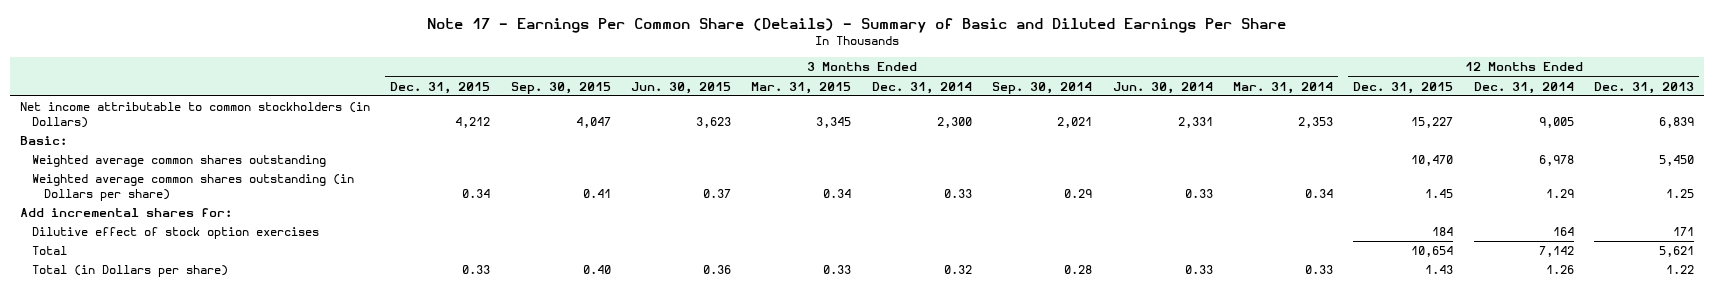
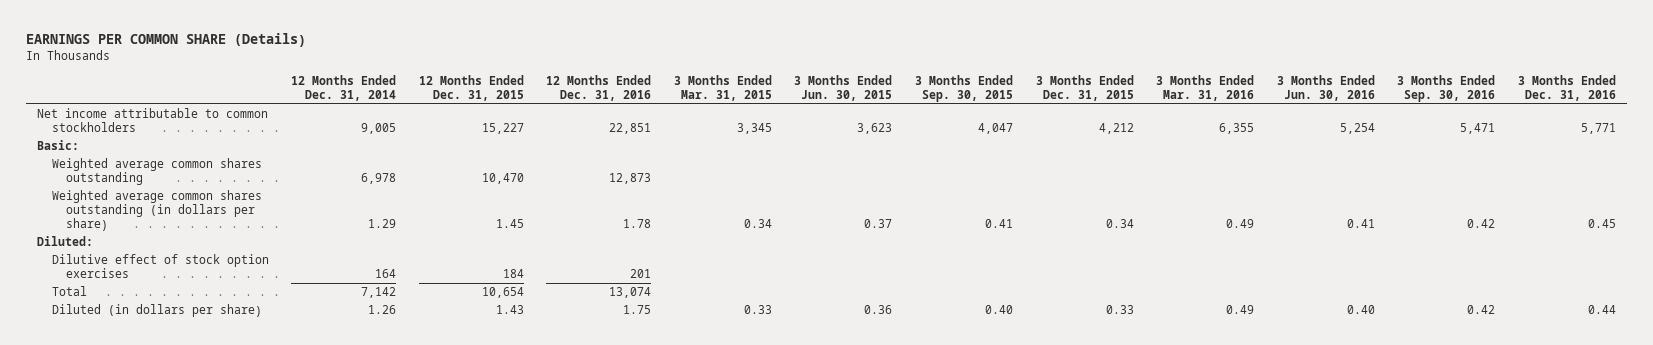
[427,17,1287,33] Note 17 - Earnings Per Common Share (Details) - Summary of Basic and Diluted Earnings Per Share -> [26,33,307,48] EARNINGS PER COMMON SHARE (Details)
[871,81,972,94] Dec. 31, 2014 -> none
[992,81,1093,94] Sep. 30, 2014 -> none
[1112,81,1213,94] Jun. 30, 2014 -> none
[1233,81,1334,94] Mar. 31, 2014 -> none
[1594,81,1695,94] Dec. 31, 2013 -> none
none -> [546,74,652,101] 12 Months Ended Dec. 31, 2016
none -> [1156,74,1255,101] 3 Months Ended Mar. 31, 2016
none -> [1276,74,1375,101] 3 Months Ended Jun. 30, 2016
none -> [1397,74,1496,102] 3 Months Ended Sep. 30, 2016
none -> [1517,74,1616,101] 3 Months Ended Dec. 31, 2016
[19,102,370,128] Net income attributable to common stockholders (in Dollars) -> [37,108,269,133] Net income attributable to common stockholders
[19,208,232,218] Add incremental shares for: -> none
[31,174,354,201] Weighted average common shares outstanding (in Dollars per share) -> [51,190,262,232] Weighted average common shares outstanding (in dollars per share)
none -> [37,236,94,247] Diluted:
[31,265,228,278] Total (in Dollars per share) -> [51,304,262,318] Diluted (in dollars per share)

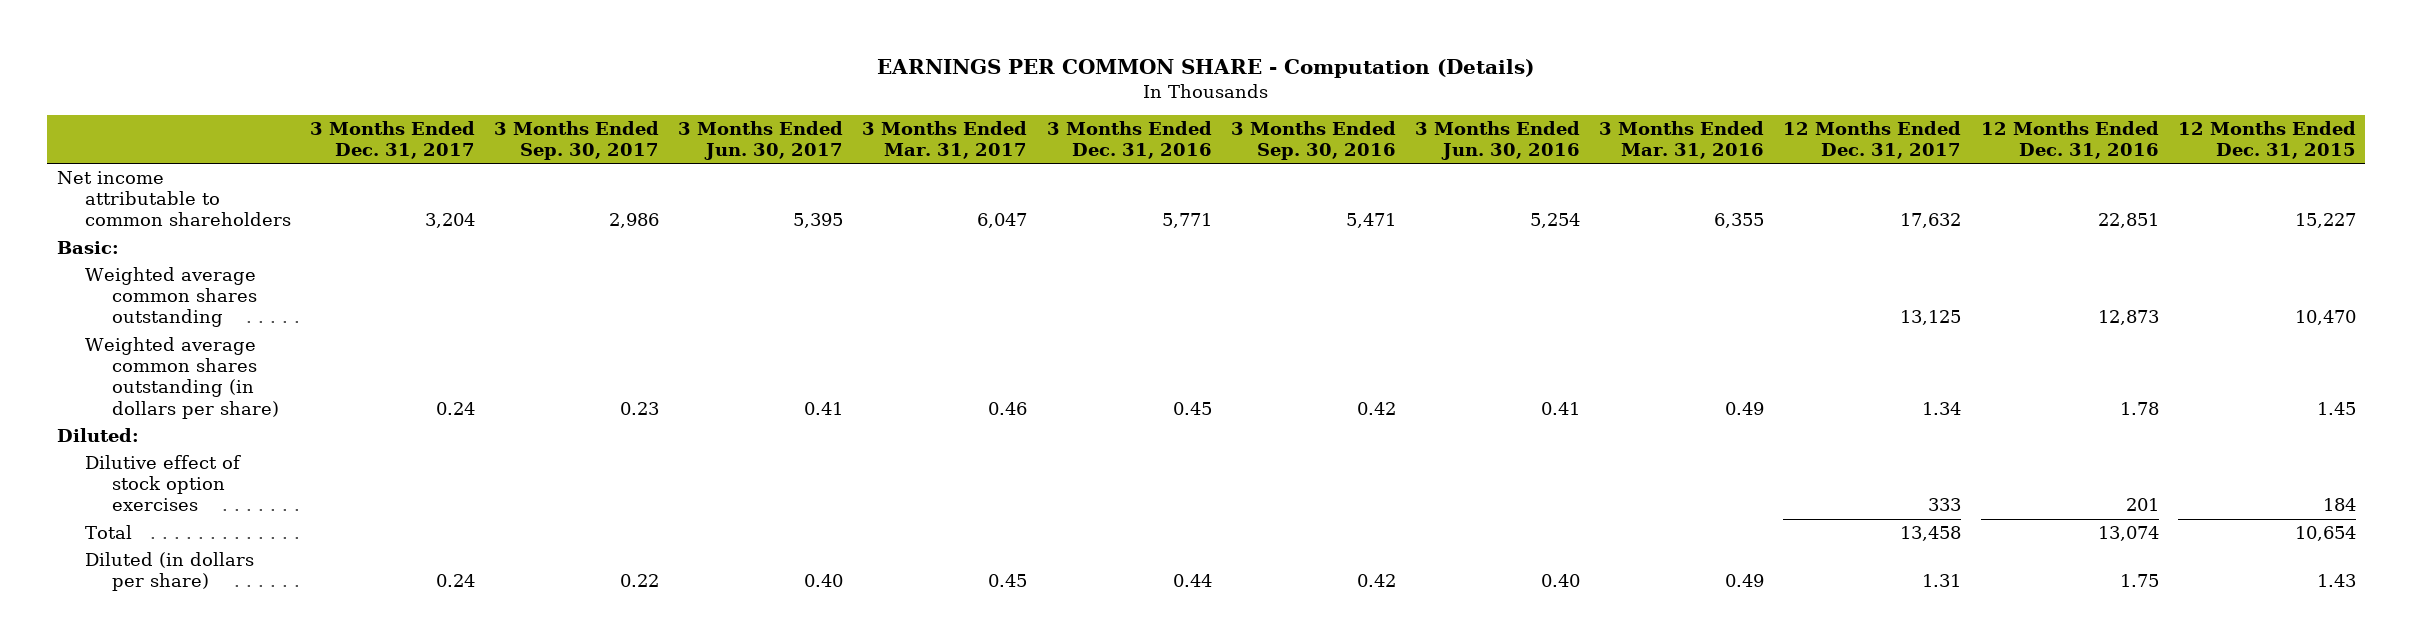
[26,33,307,48] EARNINGS PER COMMON SHARE (Details) -> [877,59,1535,79] EARNINGS PER COMMON SHARE - Computation (Details)
[291,74,397,101] 12 Months Ended Dec. 31, 2014 -> none
[673,74,772,101] 3 Months Ended Mar. 31, 2015 -> none
[794,74,893,101] 3 Months Ended Jun. 30, 2015 -> none
[915,74,1014,102] 3 Months Ended Sep. 30, 2015 -> none
[1035,74,1134,101] 3 Months Ended Dec. 31, 2015 -> none
none -> [309,120,475,160] 3 Months Ended Dec. 31, 2017
none -> [493,120,659,161] 3 Months Ended Sep. 30, 2017
none -> [678,120,844,161] 3 Months Ended Jun. 30, 2017
none -> [862,120,1028,160] 3 Months Ended Mar. 31, 2017
none -> [1783,120,1962,160] 12 Months Ended Dec. 31, 2017
[37,108,269,133] Net income attributable to common stockholders -> [57,170,291,227] Net income attributable to common shareholders

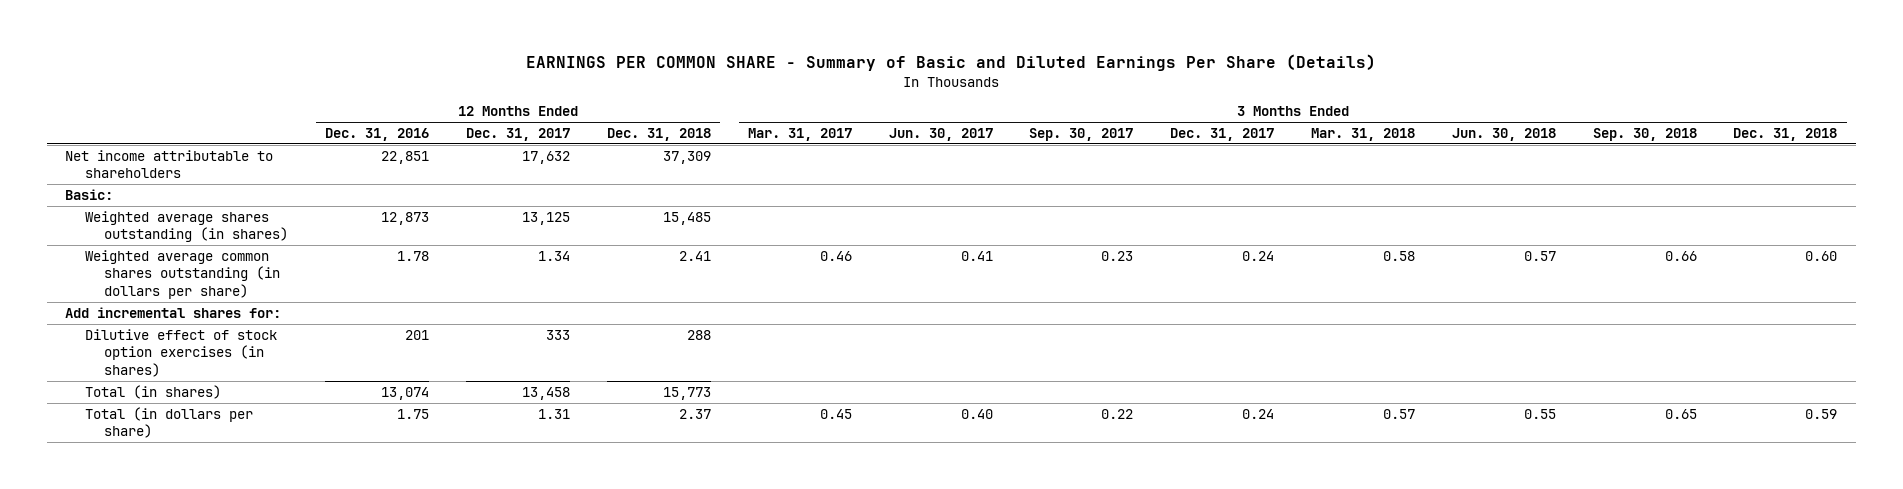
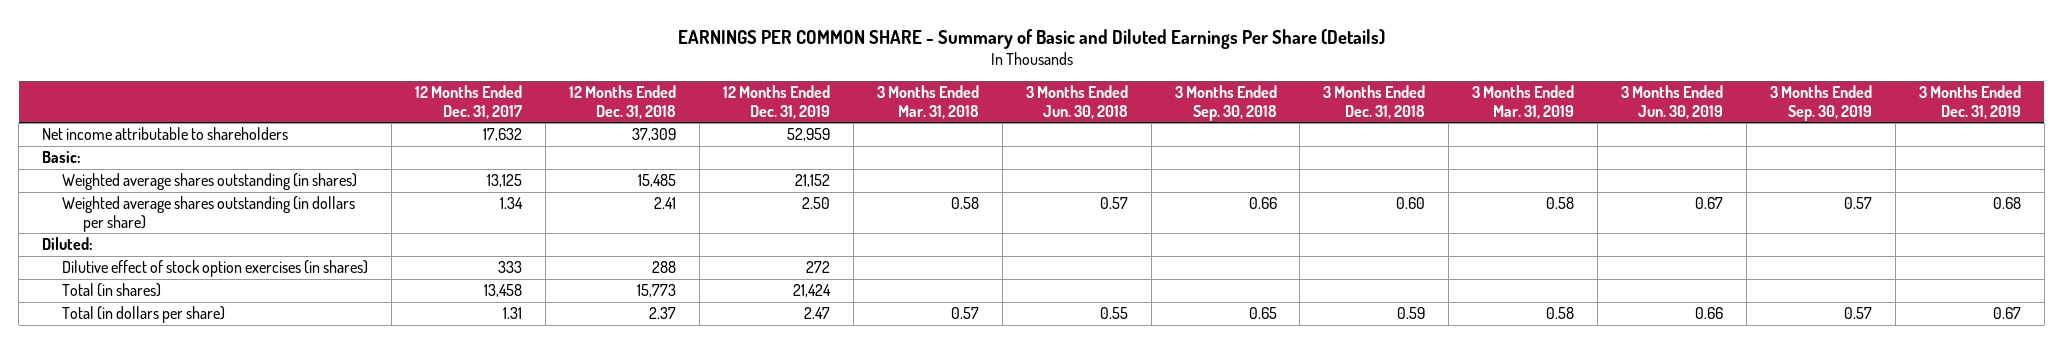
[325,128,430,142] Dec. 31, 2016 -> none
[747,128,852,142] Mar. 31, 2017 -> none
[888,128,993,142] Jun. 30, 2017 -> none
[1029,128,1134,142] Sep. 30, 2017 -> none
[1170,128,1275,142] Dec. 31, 2017 -> none
none -> [723,85,831,119] 12 Months Ended Dec. 31, 2019
none -> [1472,85,1575,119] 3 Months Ended Mar. 31, 2019
none -> [1621,85,1724,119] 3 Months Ended Jun. 30, 2019
none -> [1769,85,1872,121] 3 Months Ended Sep. 30, 2019
none -> [1918,85,2021,119] 3 Months Ended Dec. 31, 2019
[65,306,282,318] Add incremental shares for: -> none
[84,249,281,299] Weighted average common shares outstanding (in dollars per share) -> [62,196,356,232] Weighted average shares outstanding (in dollars per share)
none -> [42,237,94,251] Diluted:

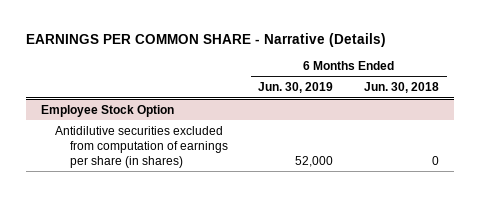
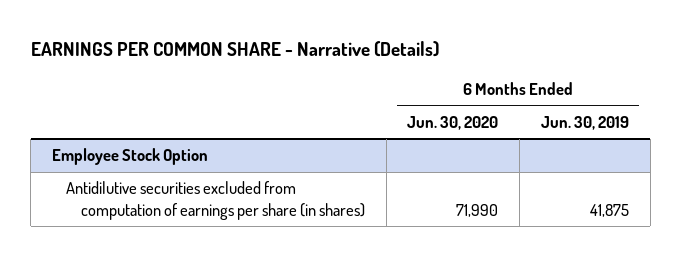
[364,82,440,94] Jun. 30, 2018 -> none
none -> [407,115,499,130] Jun. 30, 2020
[295,155,334,167] 52,000 -> [589,203,629,217] 41,875

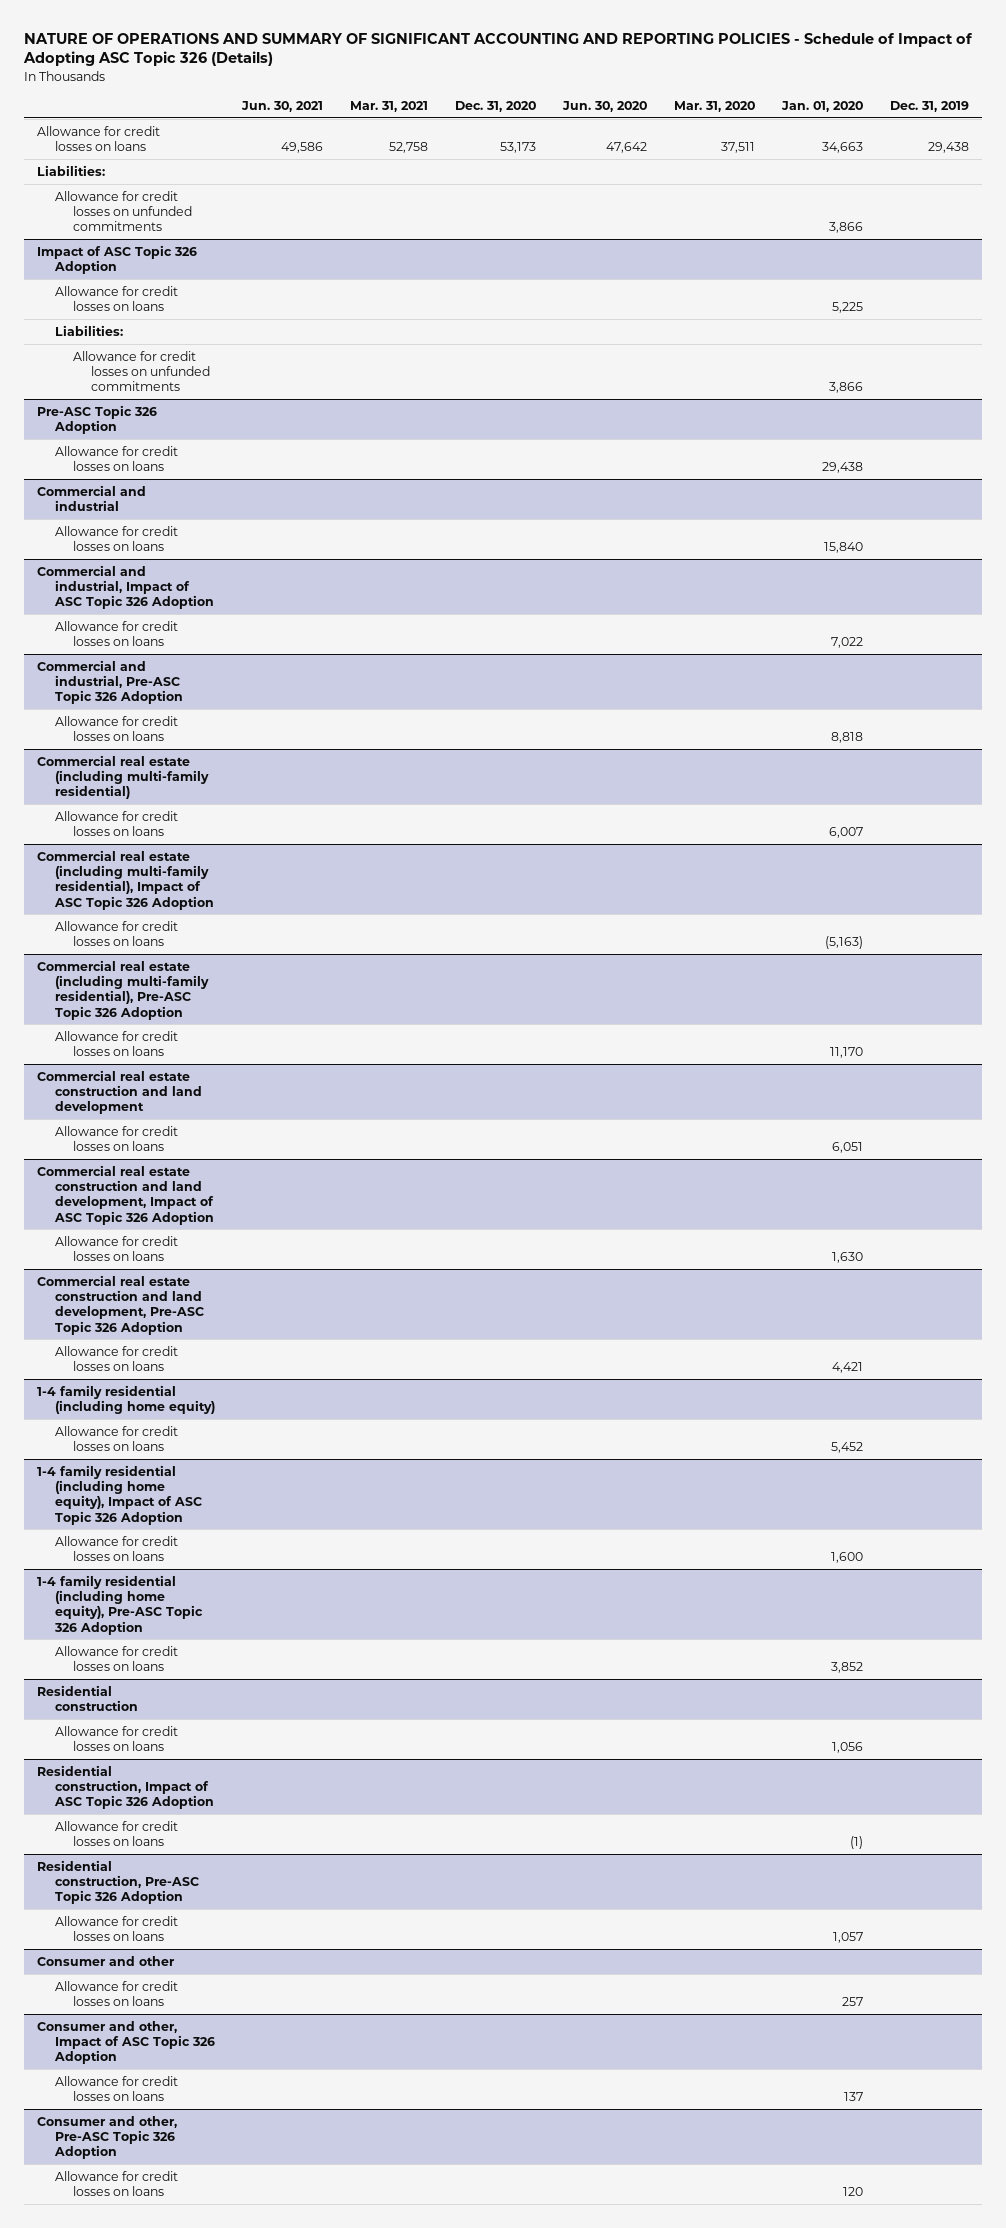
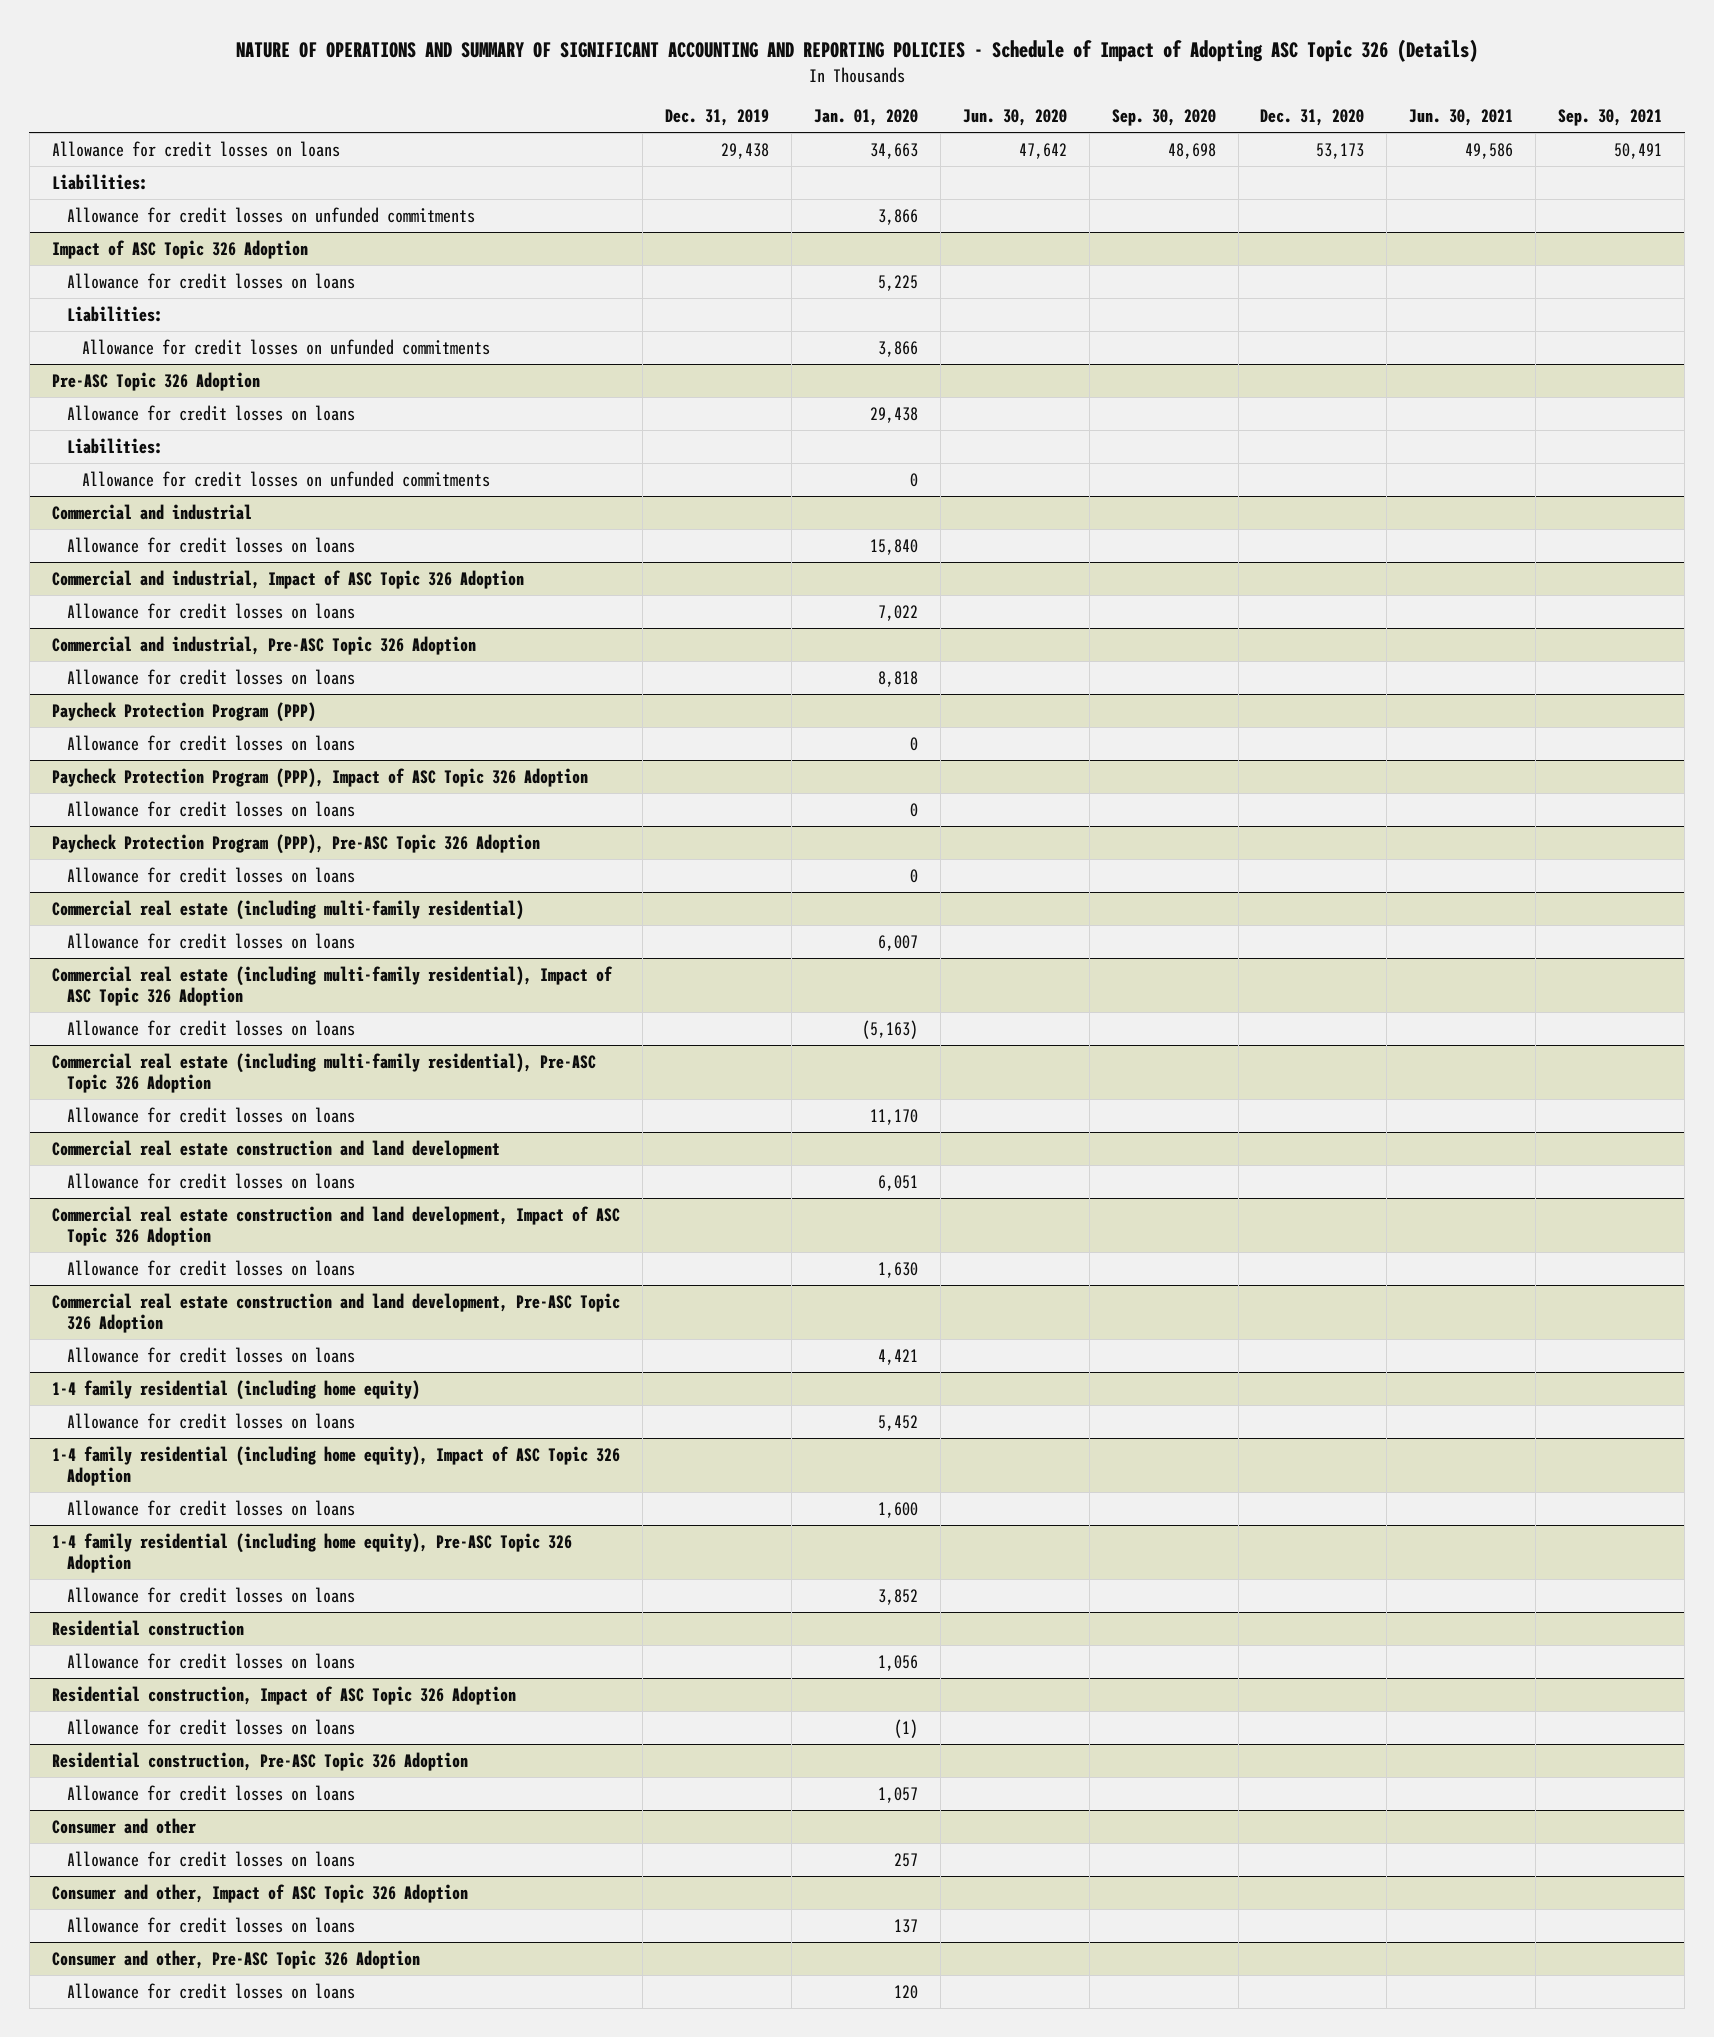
[350,100,429,112] Mar. 31, 2021 -> none
[673,100,755,112] Mar. 31, 2020 -> none
none -> [1111,109,1216,127] Sep. 30, 2020
none -> [1558,109,1663,127] Sep. 30, 2021
none -> [66,437,163,454] Liabilities:
none -> [81,470,490,487] Allowance for credit losses on unfunded commitments
none -> [51,701,316,722] Paycheck Protection Program (PPP)
none -> [66,734,355,751] Allowance for credit losses on loans
none -> [51,767,588,788] Paycheck Protection Program (PPP), Impact of ASC Topic 326 Adoption
none -> [66,800,355,817] Allowance for credit losses on loans
none -> [51,833,540,854] Paycheck Protection Program (PPP), Pre-ASC Topic 326 Adoption
none -> [66,866,355,883] Allowance for credit losses on loans

